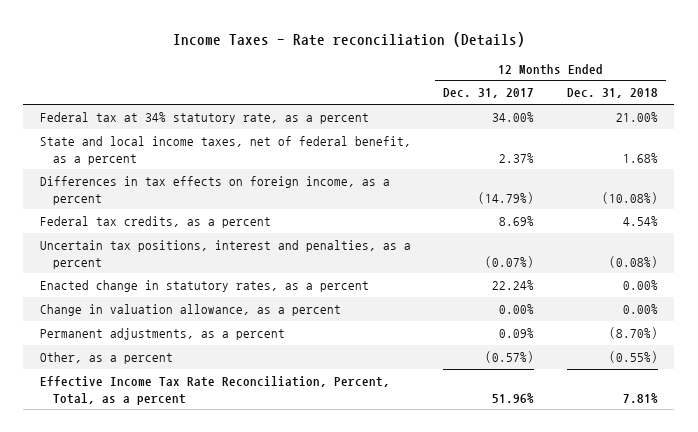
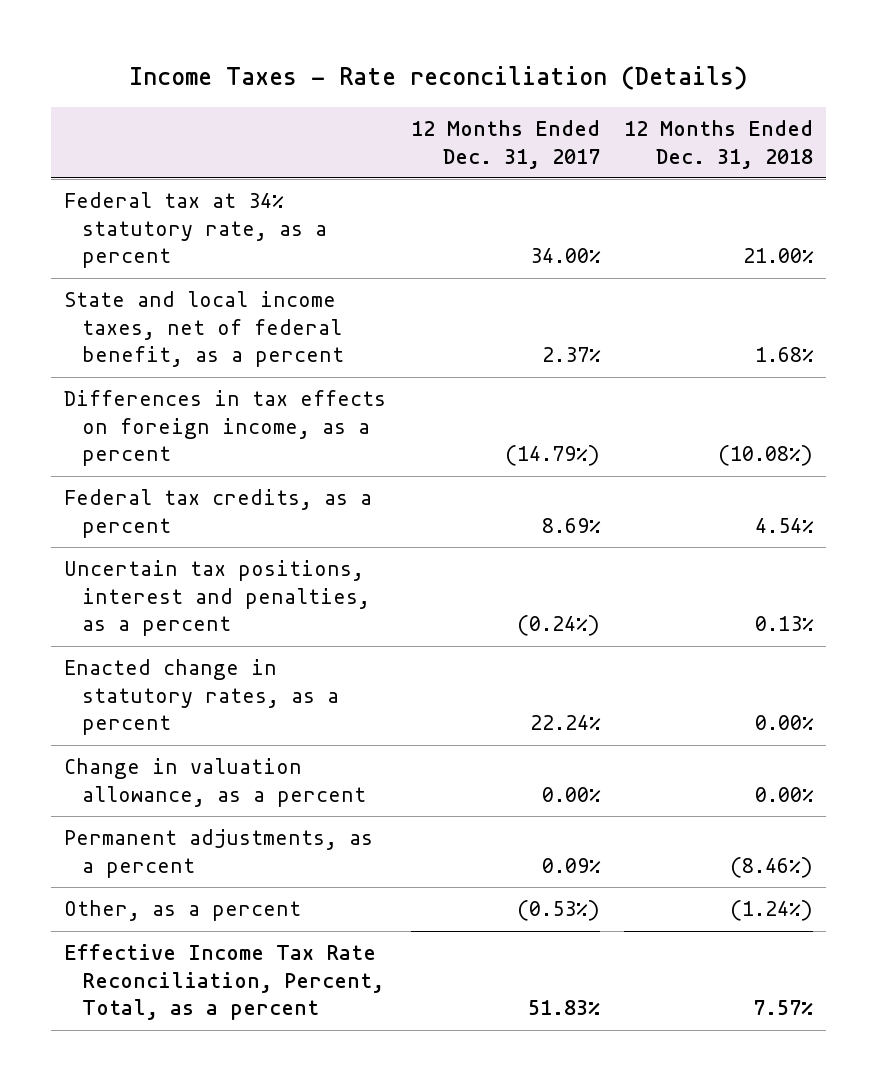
[485,255,535,268] (0.07%) -> [516,615,600,637] (0.24%)
[609,255,659,268] (0.08%) -> [755,616,815,632] 0.13%
[609,326,659,339] (8.70%) -> [730,856,814,878] (8.46%)
[485,350,535,363] (0.57%) -> [516,900,600,922] (0.53%)
[609,350,659,363] (0.55%) -> [730,900,814,922] (1.24%)
[492,392,535,403] 51.96% -> [527,1000,600,1016] 51.83%
[623,392,659,403] 7.81% -> [753,1000,814,1016] 7.57%

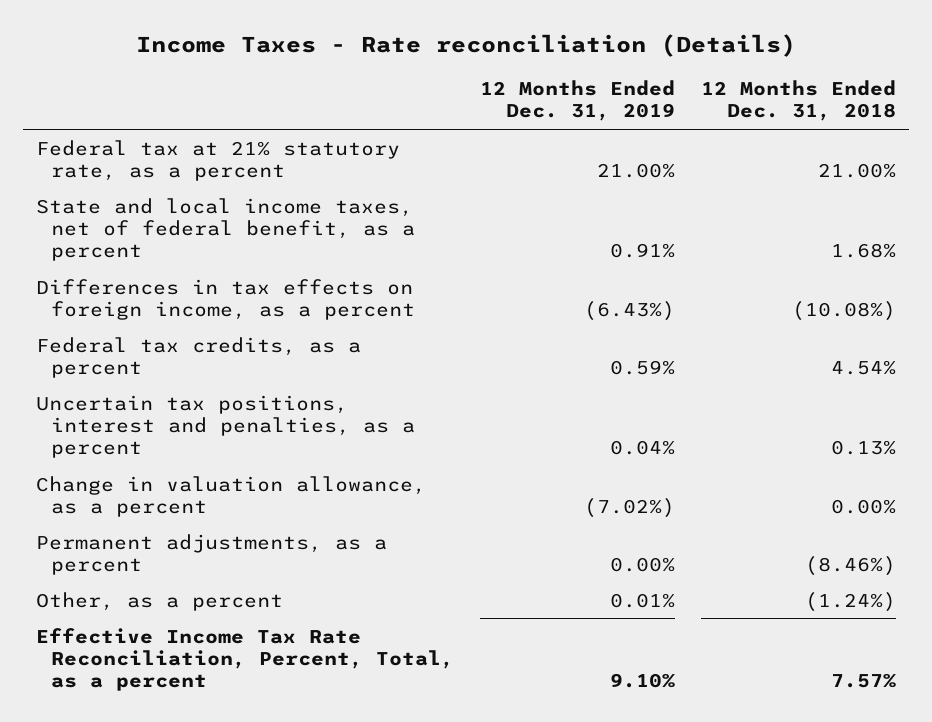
[410,120,600,169] 12 Months Ended Dec. 31, 2017 -> none
none -> [479,80,675,122] 12 Months Ended Dec. 31, 2019
[63,192,327,269] Federal tax at 34% statutory rate, as a percent -> [36,139,401,181] Federal tax at 21% statutory rate, as a percent
[63,659,339,736] Enacted change in statutory rates, as a percent -> none

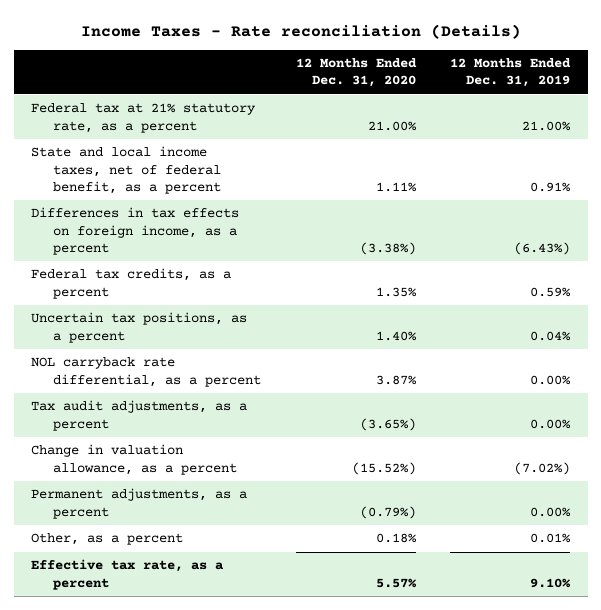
[700,80,896,122] 12 Months Ended Dec. 31, 2018 -> none
none -> [295,58,417,88] 12 Months Ended Dec. 31, 2020
[36,394,415,459] Uncertain tax positions, interest and penalties, as a percent -> [30,312,247,343] Uncertain tax positions, as a percent
none -> [30,357,262,387] NOL carryback rate differential, as a percent
none -> [30,400,247,431] Tax audit adjustments, as a percent
[36,627,454,692] Effective Income Tax Rate Reconciliation, Percent, Total, as a percent -> [30,559,224,590] Effective tax rate, as a percent

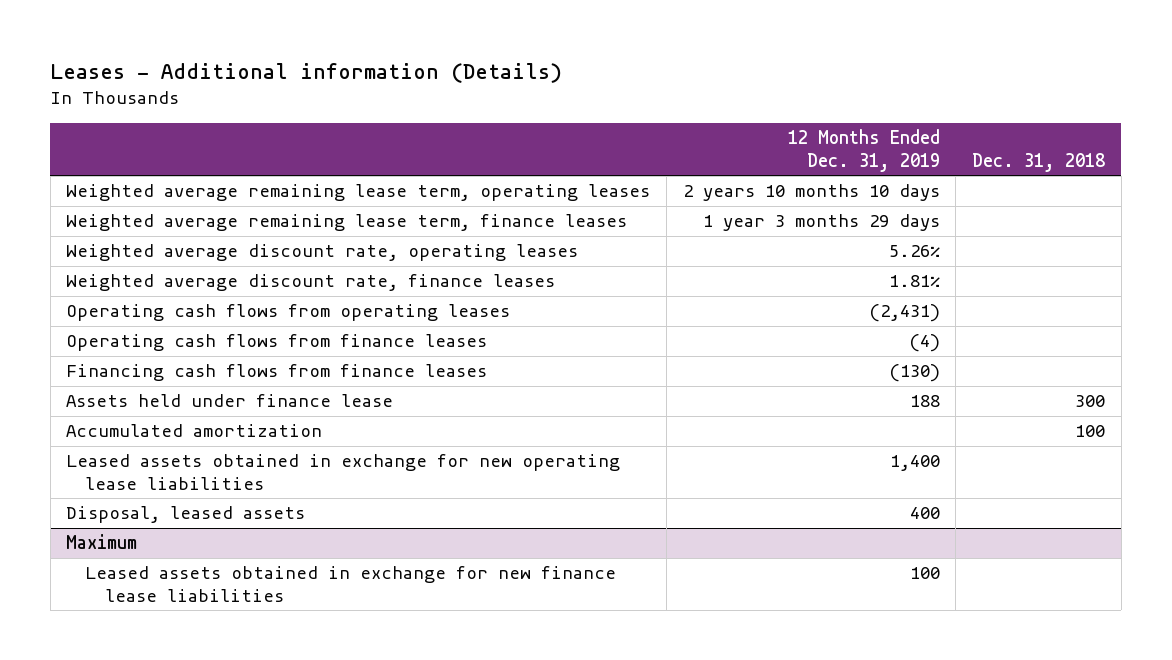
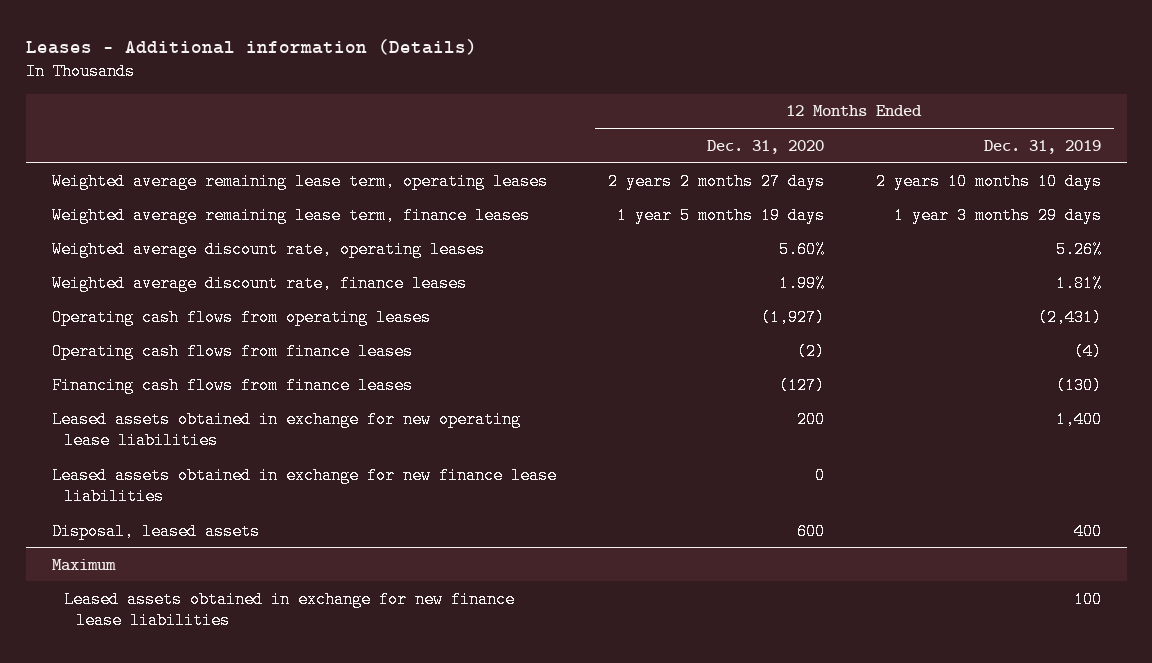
[972,152,1106,172] Dec. 31, 2018 -> none
none -> [706,139,824,154] Dec. 31, 2020
[66,394,394,408] Assets held under finance lease -> none
[66,424,323,438] Accumulated amortization -> none
none -> [51,466,557,505] Leased assets obtained in exchange for new finance lease liabilities

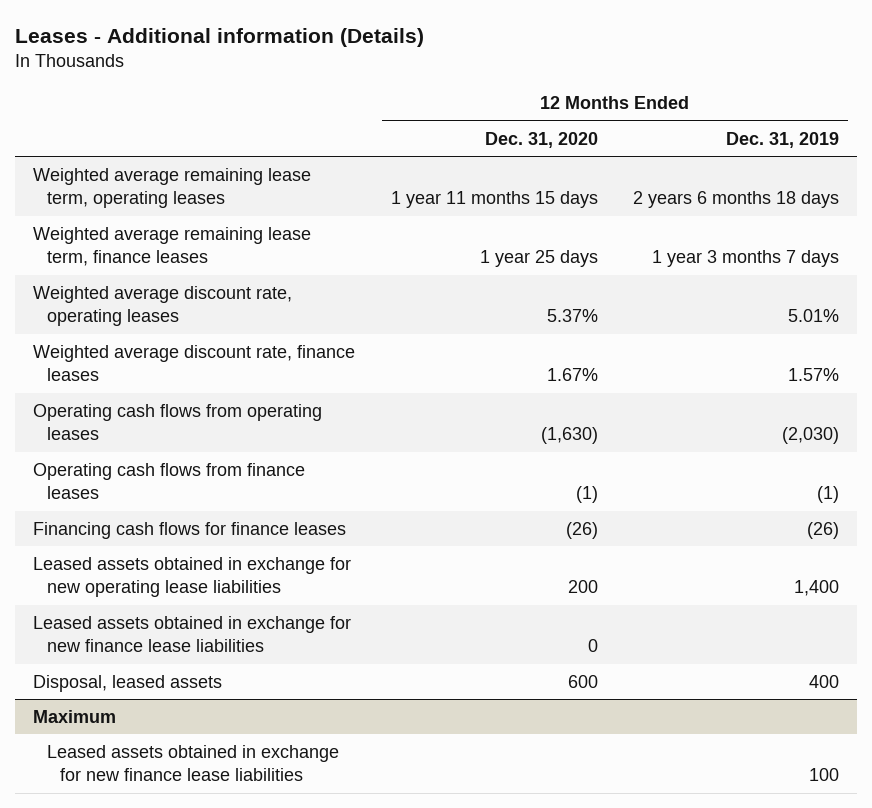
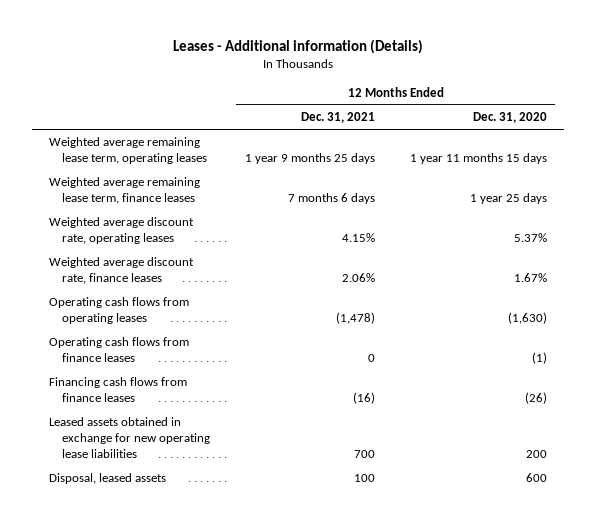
[726,131,840,148] Dec. 31, 2019 -> none
none -> [300,112,375,124] Dec. 31, 2021
[32,521,346,539] Financing cash flows for finance leases -> [49,377,188,403] Financing cash flows from finance leases
[32,615,351,653] Leased assets obtained in exchange for new finance lease liabilities -> none
[32,709,116,723] Maximum -> none
[46,744,339,782] Leased assets obtained in exchange for new finance lease liabilities -> none

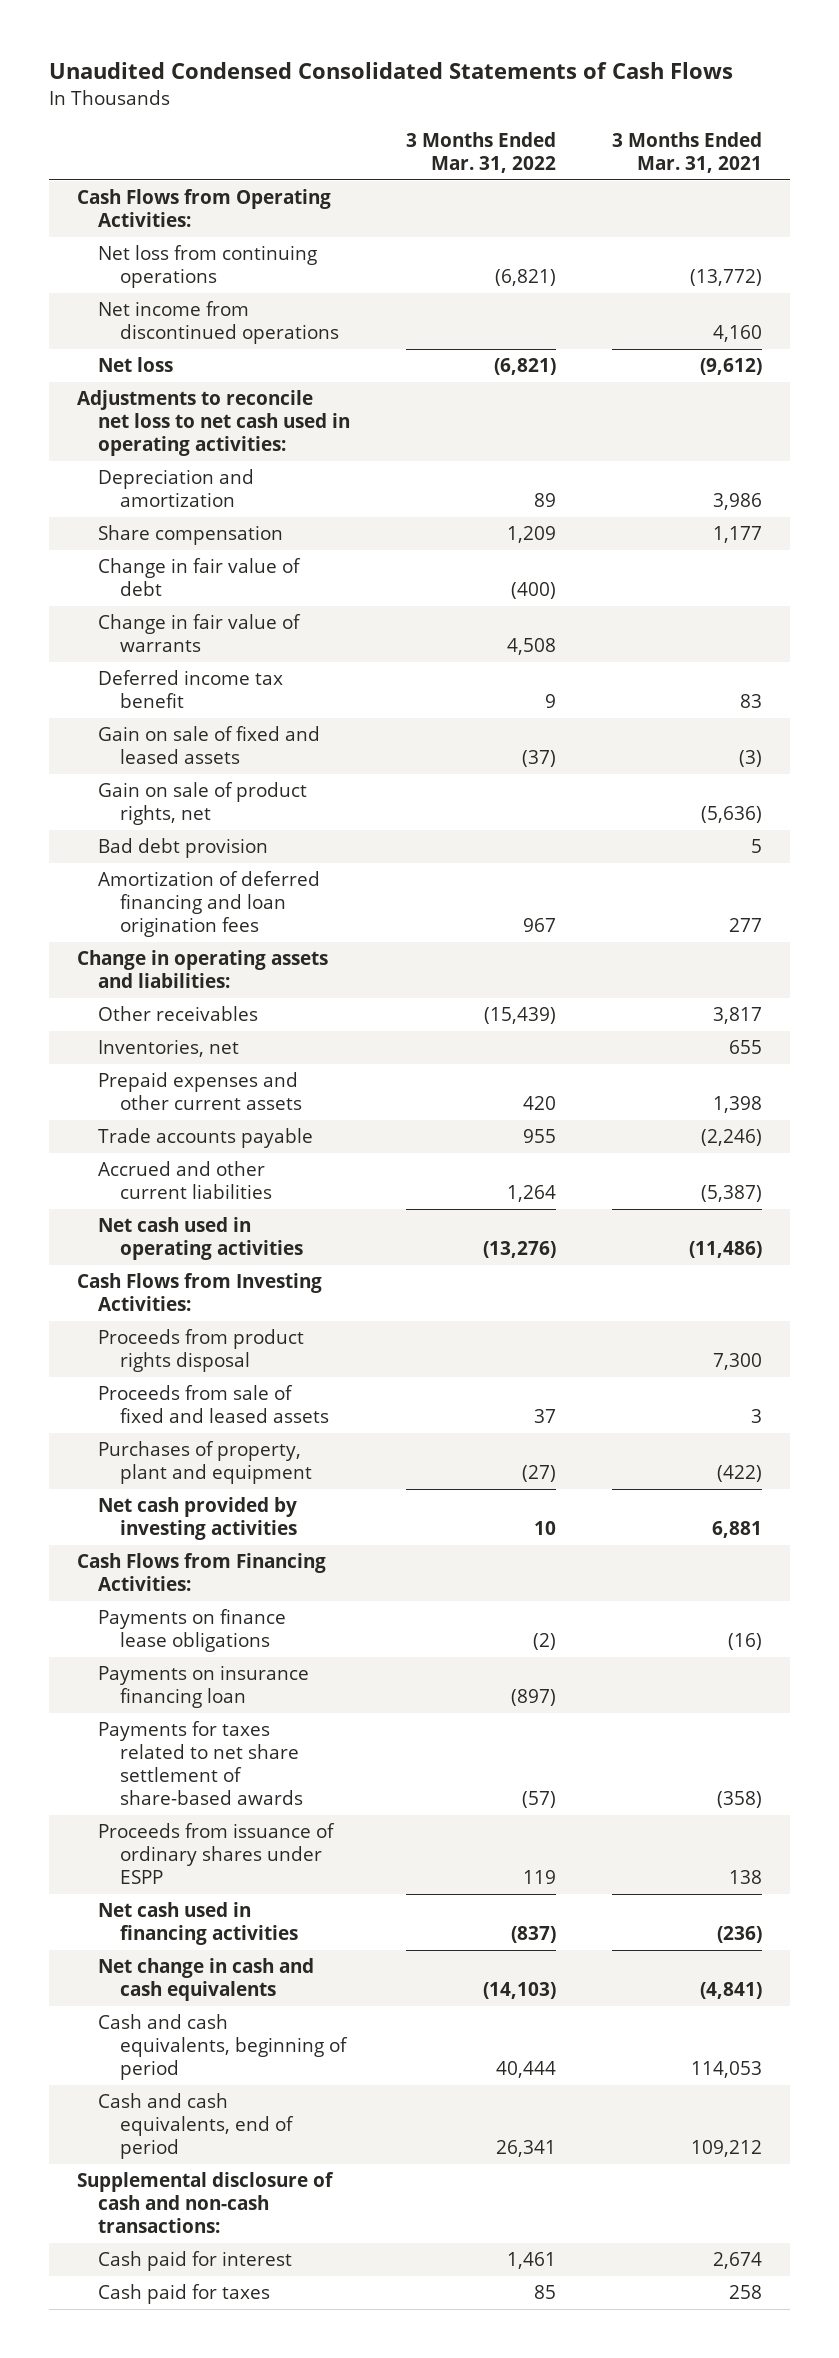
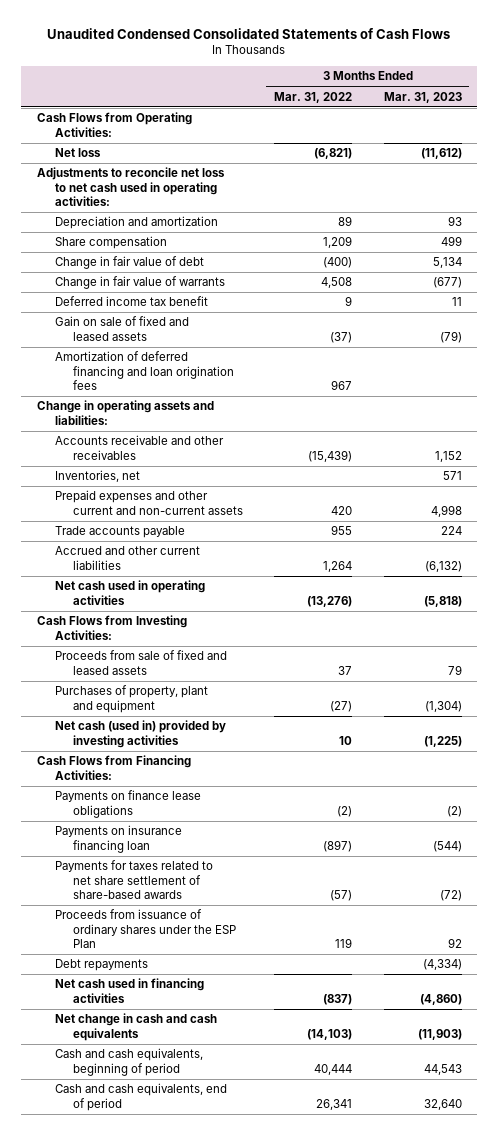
[612,132,763,174] 3 Months Ended Mar. 31, 2021 -> none
none -> [383,91,462,103] Mar. 31, 2023
[98,245,318,289] Net loss from continuing operations -> none
[98,301,340,345] Net income from discontinued operations -> none
[98,782,308,826] Gain on sale of product rights, net -> none
[98,838,269,859] Bad debt provision -> none
[98,1006,259,1022] Other receivables -> [54,435,224,460] Accounts receivable and other receivables
[98,1072,303,1111] Prepaid expenses and other current assets -> [54,490,243,515] Prepaid expenses and other current and non-current assets
[98,1329,305,1373] Proceeds from product rights disposal -> none
[98,1497,298,1541] Net cash provided by investing activities -> [54,720,226,748] Net cash (used in) provided by investing activities
[98,1823,336,1885] Proceeds from issuance of ordinary shares under ESPP -> [54,909,236,948] Proceeds from issuance of ordinary shares under the ESP Plan
none -> [54,959,148,972] Debt repayments
[76,2172,334,2234] Supplemental disclosure of cash and non-cash transactions: -> none
[98,2251,293,2272] Cash paid for interest -> none
[98,2284,271,2305] Cash paid for taxes -> none

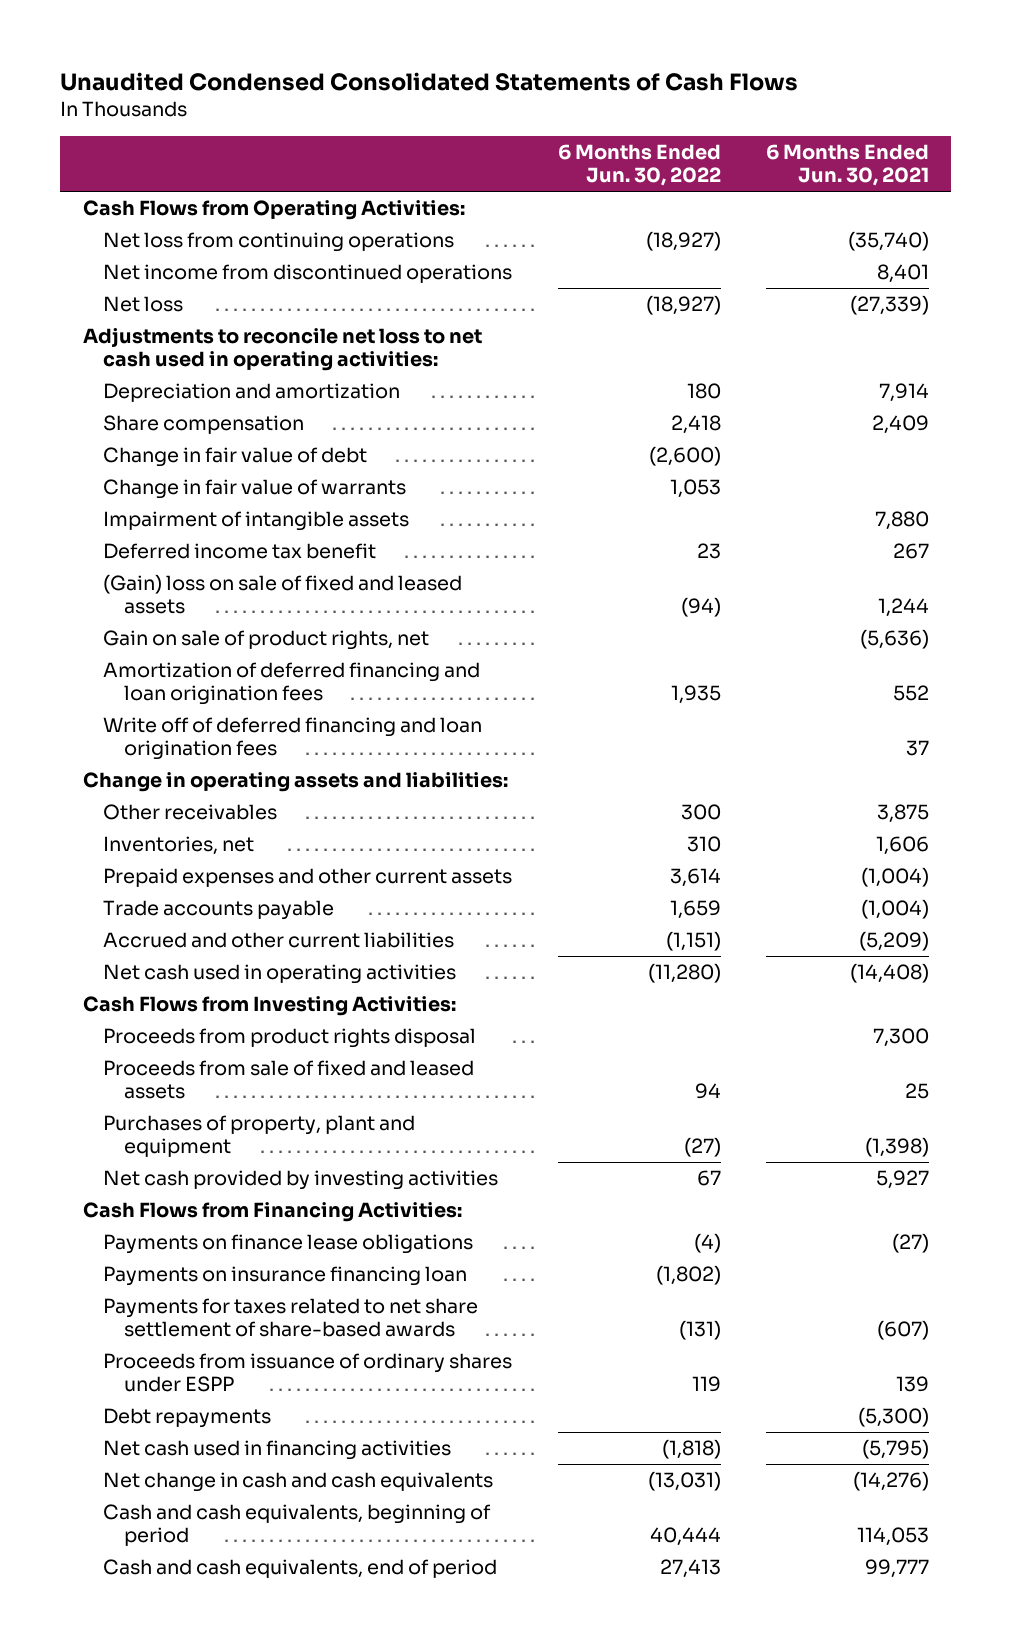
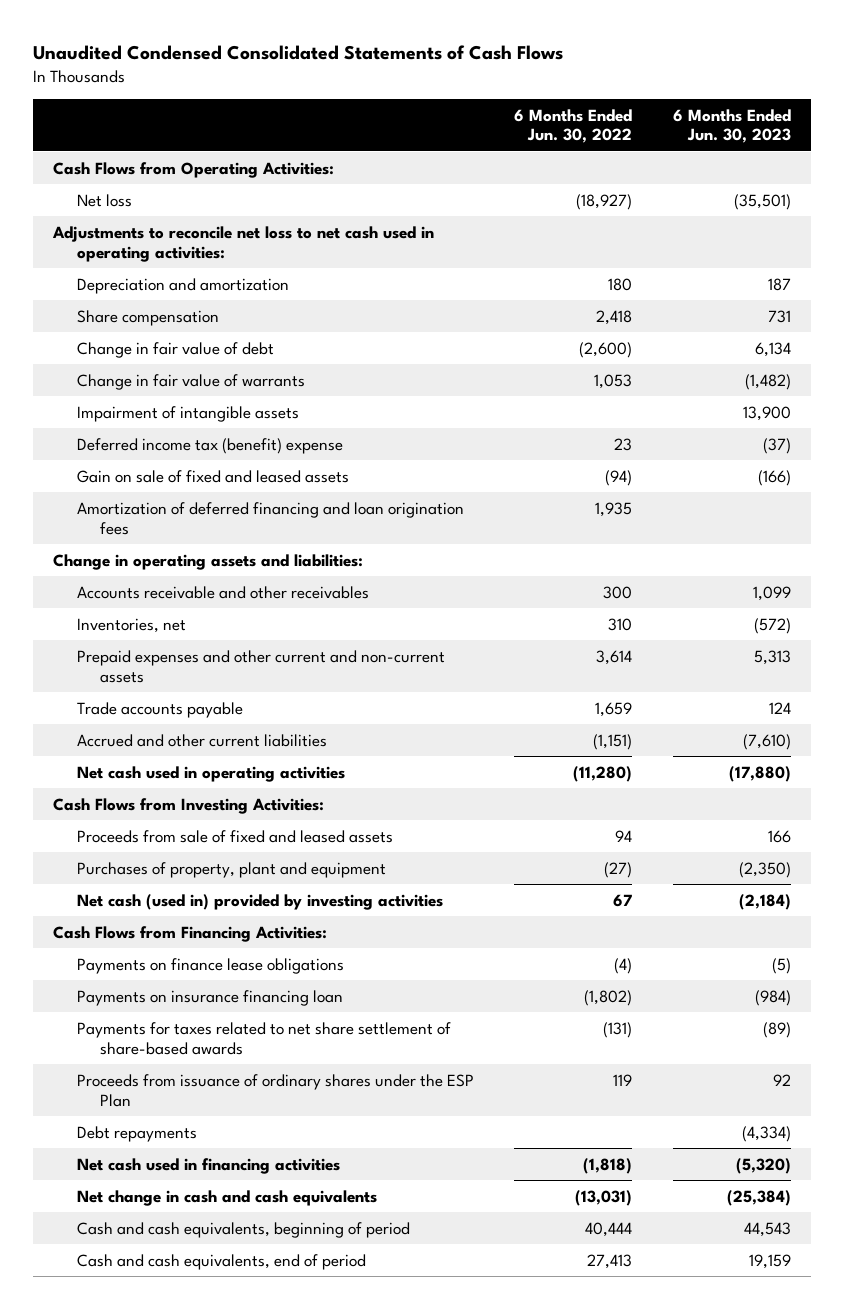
[765,143,929,187] 6 Months Ended Jun. 30, 2021 -> none
none -> [672,108,791,144] 6 Months Ended Jun. 30, 2023
[103,232,455,253] Net loss from continuing operations -> none
[103,264,513,284] Net income from discontinued operations -> none
[103,630,430,651] Gain on sale of product rights, net -> none
[103,543,377,560] Deferred income tax benefit -> [76,437,343,454] Deferred income tax (benefit) expense
[103,574,463,615] (Gain) loss on sale of fixed and leased assets -> [76,469,349,483] Gain on sale of fixed and leased assets
[103,717,483,761] Write off of deferred financing and loan origination fees -> none
[103,804,278,821] Other receivables -> none
none -> [76,585,369,599] Accounts receivable and other receivables
[103,868,513,888] Prepaid expenses and other current assets -> [76,649,445,683] Prepaid expenses and other current and non-current assets
[103,1028,477,1049] Proceeds from product rights disposal -> none
[103,1170,499,1191] Net cash provided by investing activities -> [76,893,443,910] Net cash (used in) provided by investing activities
[103,1353,513,1393] Proceeds from issuance of ordinary shares under ESPP -> [76,1073,474,1107] Proceeds from issuance of ordinary shares under the ESP Plan

